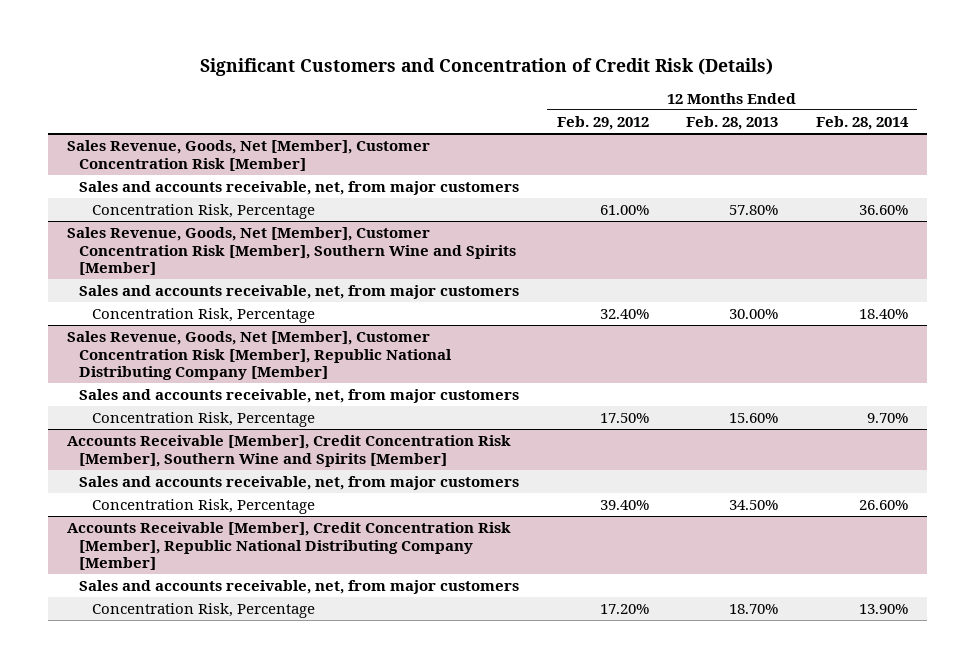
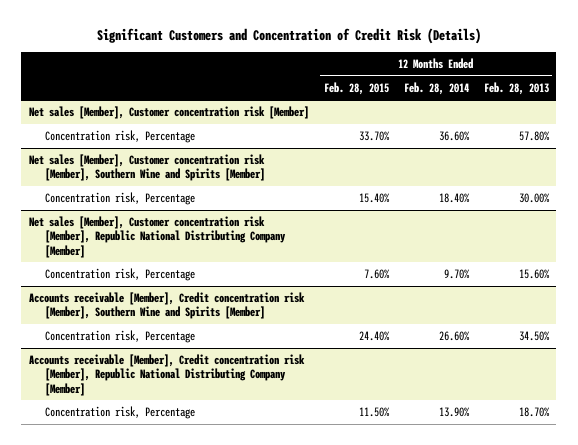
[556,115,649,130] Feb. 29, 2012 -> none
none -> [323,81,389,95] Feb. 28, 2015
[79,181,520,196] Sales and accounts receivable, net, from major customers -> none
[79,285,520,300] Sales and accounts receivable, net, from major customers -> none
[79,389,520,404] Sales and accounts receivable, net, from major customers -> none
[79,476,520,491] Sales and accounts receivable, net, from major customers -> none
[79,580,520,595] Sales and accounts receivable, net, from major customers -> none
[66,140,430,171] Sales Revenue, Goods, Net [Member], Customer Concentration Risk [Member] -> [28,106,309,120] Net sales [Member], Customer concentration risk [Member]
[91,204,315,220] Concentration Risk, Percentage -> [44,130,195,144] Concentration risk, Percentage
[66,227,517,276] Sales Revenue, Goods, Net [Member], Customer Concentration Risk [Member], Southern Wine and Spirits [Member] -> [28,154,265,182] Net sales [Member], Customer concentration risk [Member], Southern Wine and Spirits [Member]
[91,308,315,324] Concentration Risk, Percentage -> [44,192,195,206] Concentration risk, Percentage
[66,331,453,381] Sales Revenue, Goods, Net [Member], Customer Concentration Risk [Member], Republic National Distributing Company [Member] -> [28,216,286,258] Net sales [Member], Customer concentration risk [Member], Republic National Distributing Company [Member]
[91,412,315,428] Concentration Risk, Percentage -> [44,268,195,282] Concentration risk, Percentage
[66,435,511,467] Accounts Receivable [Member], Credit Concentration Risk [Member], Southern Wine and Spirits [Member] -> [28,292,305,320] Accounts receivable [Member], Credit concentration risk [Member], Southern Wine and Spirits [Member]
[91,499,315,515] Concentration Risk, Percentage -> [44,330,195,344] Concentration risk, Percentage
[66,522,511,571] Accounts Receivable [Member], Credit Concentration Risk [Member], Republic National Distributing Company [Member] -> [28,354,305,396] Accounts receivable [Member], Credit concentration risk [Member], Republic National Distributing Company [Member]
[91,603,315,619] Concentration Risk, Percentage -> [44,406,195,420] Concentration risk, Percentage

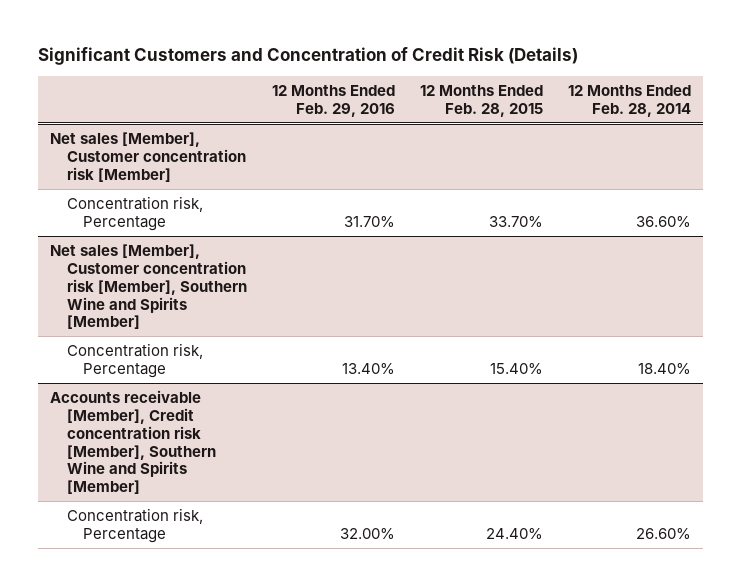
[483,81,549,95] Feb. 28, 2013 -> none
none -> [271,84,395,117] 12 Months Ended Feb. 29, 2016
[28,216,286,258] Net sales [Member], Customer concentration risk [Member], Republic National Distributing Company [Member] -> none
[44,268,195,282] Concentration risk, Percentage -> none
[28,354,305,396] Accounts receivable [Member], Credit concentration risk [Member], Republic National Distributing Company [Member] -> none
[44,406,195,420] Concentration risk, Percentage -> none

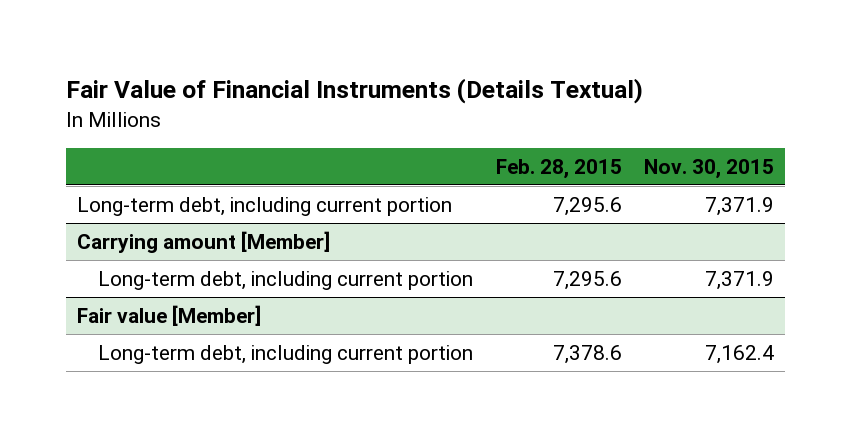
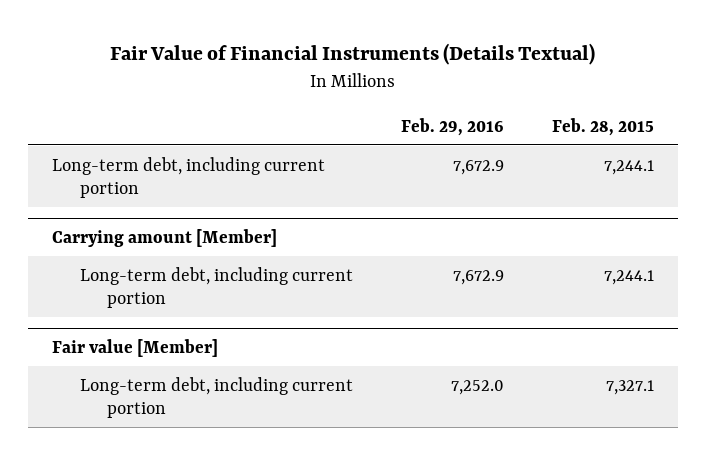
[643,158,774,179] Nov. 30, 2015 -> none
none -> [400,117,504,136] Feb. 29, 2016
[552,196,622,216] 7,295.6 -> [603,159,654,175] 7,244.1
[552,270,622,290] 7,295.6 -> [603,269,654,285] 7,244.1
[552,344,622,364] 7,378.6 -> [605,379,654,395] 7,327.1

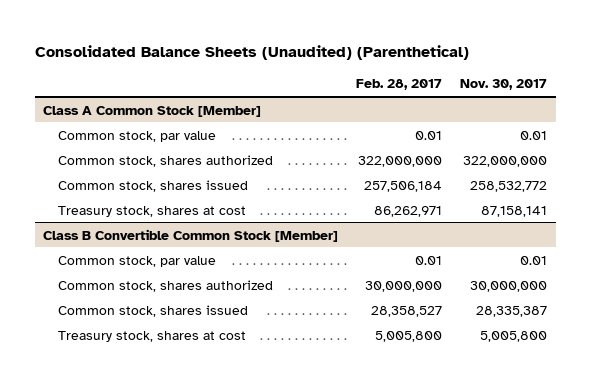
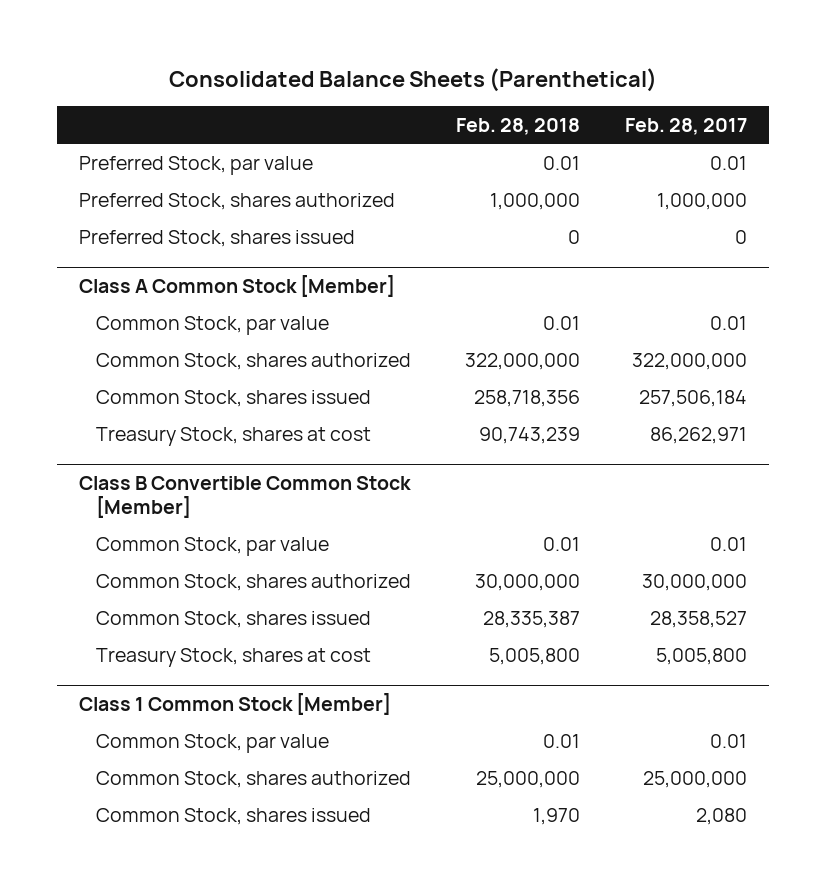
[34,44,469,60] Consolidated Balance Sheets (Unaudited) (Parenthetical) -> [168,67,657,92] Consolidated Balance Sheets (Parenthetical)
[459,79,547,91] Nov. 30, 2017 -> none
none -> [455,117,580,135] Feb. 28, 2018
none -> [79,155,314,175] Preferred Stock, par value
none -> [79,192,396,210] Preferred Stock, shares authorized
none -> [79,229,356,247] Preferred Stock, shares issued
[58,130,217,142] Common stock, par value -> [96,315,330,335] Common Stock, par value
[58,154,274,167] Common stock, shares authorized -> [96,352,412,370] Common Stock, shares authorized
[58,179,249,192] Common stock, shares issued -> [96,389,372,407] Common Stock, shares issued
[58,205,247,217] Treasury stock, shares at cost -> [96,426,372,446] Treasury Stock, shares at cost
[58,255,217,267] Common stock, par value -> [96,536,330,556] Common Stock, par value
[58,279,274,292] Common stock, shares authorized -> [96,573,412,591] Common Stock, shares authorized
[58,304,249,317] Common stock, shares issued -> [96,610,372,628] Common Stock, shares issued
[58,330,247,342] Treasury stock, shares at cost -> [96,647,372,667] Treasury Stock, shares at cost
none -> [79,692,392,715] Class 1 Common Stock [Member]
none -> [96,733,330,753] Common Stock, par value
none -> [96,770,412,788] Common Stock, shares authorized
none -> [96,807,372,825] Common Stock, shares issued

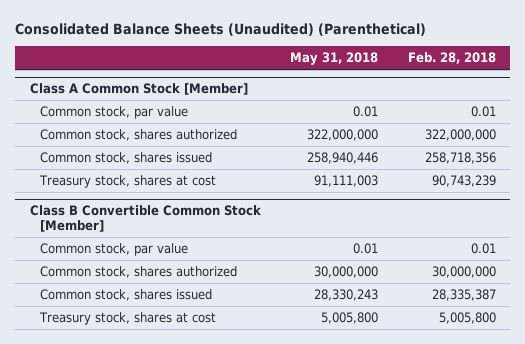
[168,67,657,92] Consolidated Balance Sheets (Parenthetical) -> [14,22,426,36] Consolidated Balance Sheets (Unaudited) (Parenthetical)
[624,117,747,135] Feb. 28, 2017 -> none
none -> [290,52,379,66] May 31, 2018
[79,155,314,175] Preferred Stock, par value -> none
[79,192,396,210] Preferred Stock, shares authorized -> none
[79,229,356,247] Preferred Stock, shares issued -> none
[96,315,330,335] Common Stock, par value -> [40,106,189,120] Common stock, par value
[96,352,412,370] Common Stock, shares authorized -> [40,129,238,142] Common stock, shares authorized
[96,389,372,407] Common Stock, shares issued -> [40,152,213,165] Common stock, shares issued
[96,426,372,446] Treasury Stock, shares at cost -> [39,175,217,189] Treasury stock, shares at cost
[79,692,392,715] Class 1 Common Stock [Member] -> none
[96,733,330,753] Common Stock, par value -> none
[96,770,412,788] Common Stock, shares authorized -> none
[96,807,372,825] Common Stock, shares issued -> none
[96,536,330,556] Common Stock, par value -> [40,243,189,257] Common stock, par value
[96,573,412,591] Common Stock, shares authorized -> [40,266,238,279] Common stock, shares authorized
[96,610,372,628] Common Stock, shares issued -> [40,289,213,302] Common stock, shares issued
[96,647,372,667] Treasury Stock, shares at cost -> [39,312,217,326] Treasury stock, shares at cost

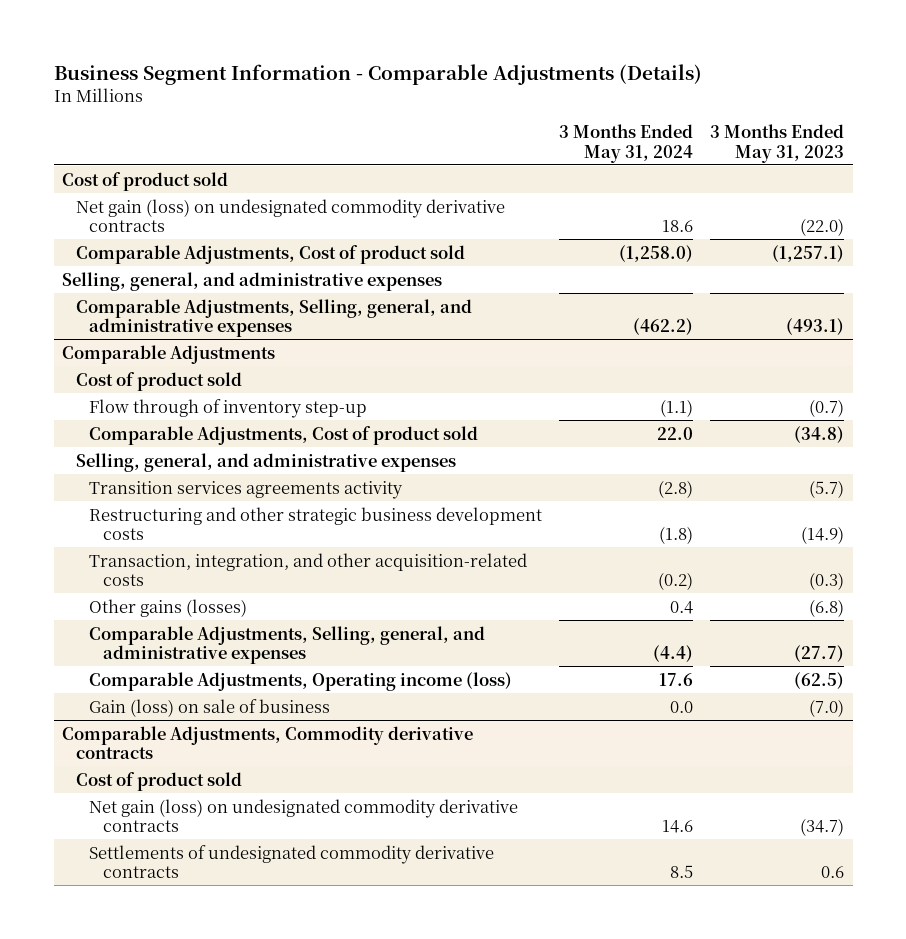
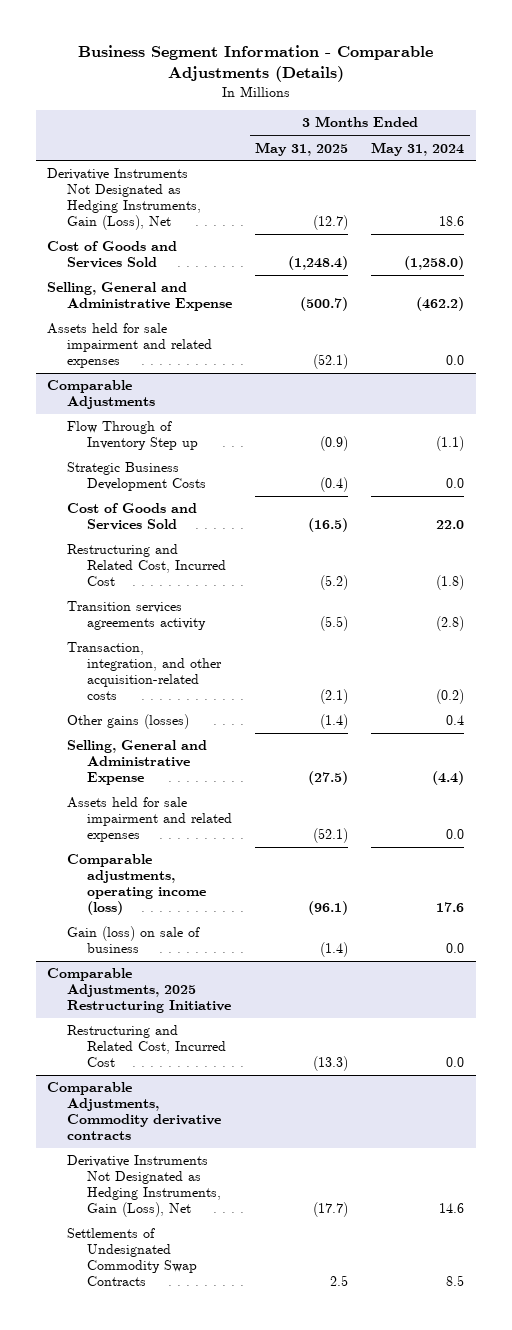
[710,124,845,163] 3 Months Ended May 31, 2023 -> none
none -> [255,141,349,156] May 31, 2025
[62,171,229,191] Cost of product sold -> none
[62,271,443,291] Selling, general, and administrative expenses -> none
[75,198,505,232] Net gain (loss) on undesignated commodity derivative contracts -> [47,168,202,230] Derivative Instruments Not Designated as Hedging Instruments, Gain (Loss), Net
[75,244,465,264] Comparable Adjustments, Cost of product sold -> [47,241,178,269] Cost of Goods and Services Sold
[75,298,472,337] Comparable Adjustments, Selling, general, and administrative expenses -> [47,282,233,312] Selling, General and Administrative Expense
none -> [47,323,213,368] Assets held for sale impairment and related expenses
[75,371,242,391] Cost of product sold -> none
[75,452,456,472] Selling, general, and administrative expenses -> none
[89,398,368,418] Flow through of inventory step-up -> [67,421,199,451] Flow Through of Inventory Step up
none -> [67,462,207,492] Strategic Business Development Costs
[89,425,479,445] Comparable Adjustments, Cost of product sold -> [67,503,198,531] Cost of Goods and Services Sold
none -> [67,544,227,586] Restructuring and Related Cost, Incurred Cost
[89,506,543,540] Restructuring and other strategic business development costs -> none
[89,625,486,664] Comparable Adjustments, Selling, general, and administrative expenses -> [67,740,208,785] Selling, General and Administrative Expense
none -> [67,797,233,842] Assets held for sale impairment and related expenses
[89,671,513,691] Comparable Adjustments, Operating income (loss) -> [67,854,207,915] Comparable adjustments, operating income (loss)
none -> [47,968,232,1013] Comparable Adjustments, 2025 Restructuring Initiative
none -> [67,1025,227,1067] Restructuring and Related Cost, Incurred Cost
[75,771,242,791] Cost of product sold -> none
[89,798,519,832] Net gain (loss) on undesignated commodity derivative contracts -> [67,1155,222,1217] Derivative Instruments Not Designated as Hedging Instruments, Gain (Loss), Net
[89,844,495,878] Settlements of undesignated commodity derivative contracts -> [67,1228,198,1286] Settlements of Undesignated Commodity Swap Contracts

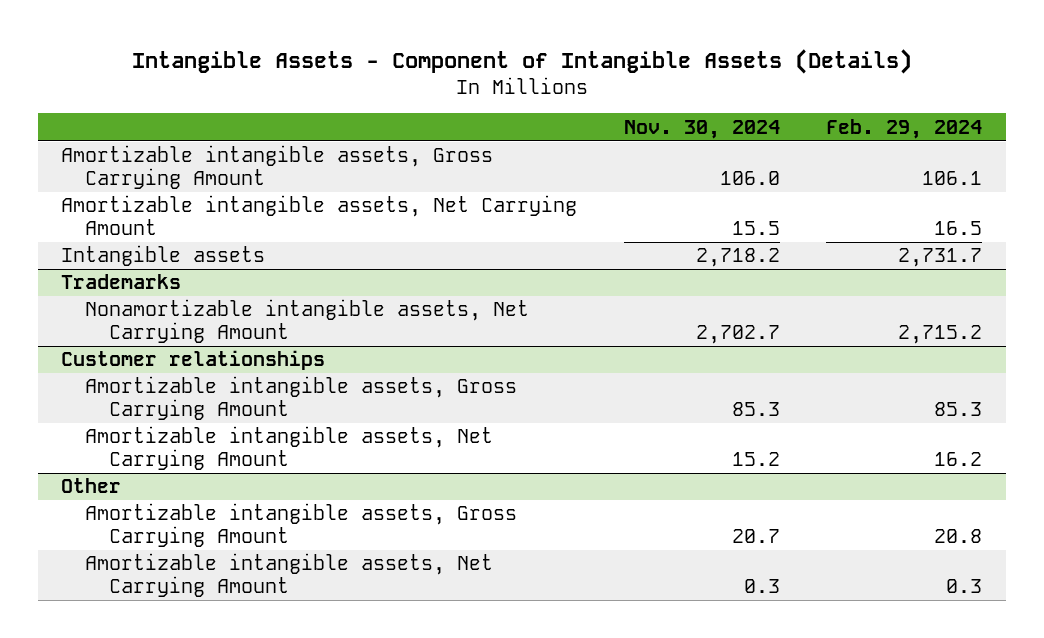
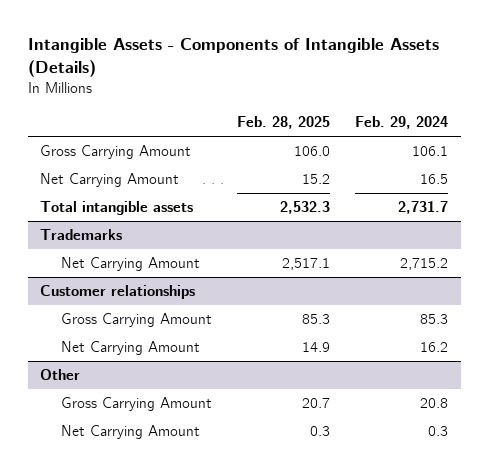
[131,49,912,75] Intangible Assets - Component of Intangible Assets (Details) -> [27,38,439,78] Intangible Assets - Components of Intangible Assets (Details)
[623,119,780,139] Nov. 30, 2024 -> none
none -> [236,115,330,129] Feb. 28, 2025
[61,145,494,189] Amortizable intangible assets, Gross Carrying Amount -> [40,145,192,160] Gross Carrying Amount
[61,195,578,235] Amortizable intangible assets, Net Carrying Amount -> [40,173,180,188] Net Carrying Amount
[61,245,266,267] Intangible assets -> [40,201,194,216] Total intangible assets
[85,299,530,343] Nonamortizable intangible assets, Net Carrying Amount -> [60,257,200,272] Net Carrying Amount
[85,376,518,420] Amortizable intangible assets, Gross Carrying Amount -> [60,313,212,328] Gross Carrying Amount
[85,426,494,470] Amortizable intangible assets, Net Carrying Amount -> [60,341,200,356] Net Carrying Amount
[85,503,518,547] Amortizable intangible assets, Gross Carrying Amount -> [60,397,212,412] Gross Carrying Amount
[85,553,494,597] Amortizable intangible assets, Net Carrying Amount -> [60,425,200,440] Net Carrying Amount

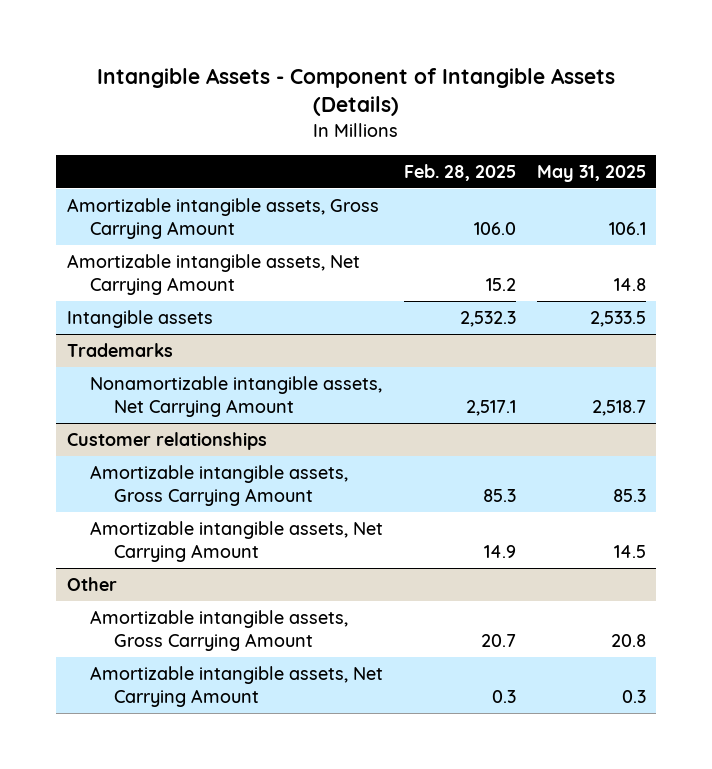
[27,38,439,78] Intangible Assets - Components of Intangible Assets (Details) -> [97,68,616,117] Intangible Assets - Component of Intangible Assets (Details)
[355,115,449,129] Feb. 29, 2024 -> none
none -> [536,164,646,182] May 31, 2025
[40,145,192,160] Gross Carrying Amount -> [66,197,379,239] Amortizable intangible assets, Gross Carrying Amount
[40,173,180,188] Net Carrying Amount -> [66,253,360,295] Amortizable intangible assets, Net Carrying Amount
[40,201,194,216] Total intangible assets -> [66,309,213,328] Intangible assets
[60,257,200,272] Net Carrying Amount -> [90,375,383,417] Nonamortizable intangible assets, Net Carrying Amount
[60,313,212,328] Gross Carrying Amount -> [90,464,349,506] Amortizable intangible assets, Gross Carrying Amount
[60,341,200,356] Net Carrying Amount -> [90,520,384,562] Amortizable intangible assets, Net Carrying Amount
[60,397,212,412] Gross Carrying Amount -> [90,609,349,651] Amortizable intangible assets, Gross Carrying Amount
[60,425,200,440] Net Carrying Amount -> [90,665,384,707] Amortizable intangible assets, Net Carrying Amount

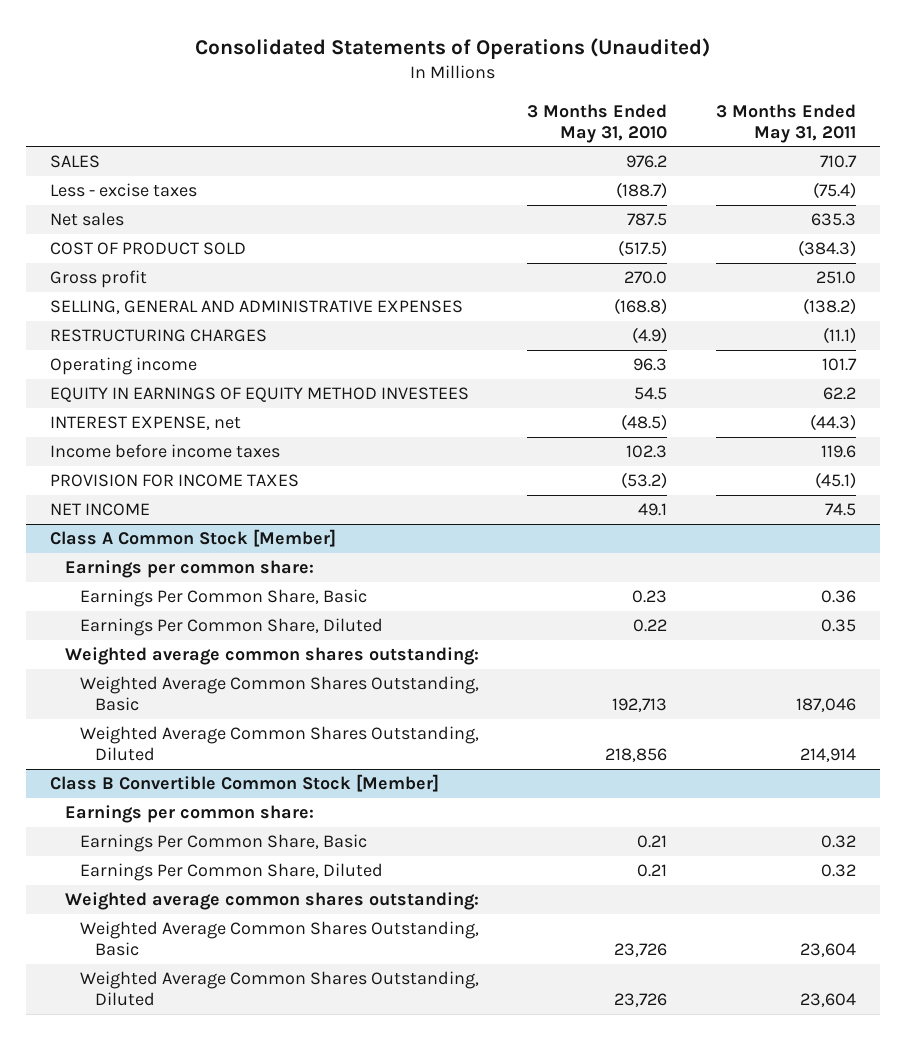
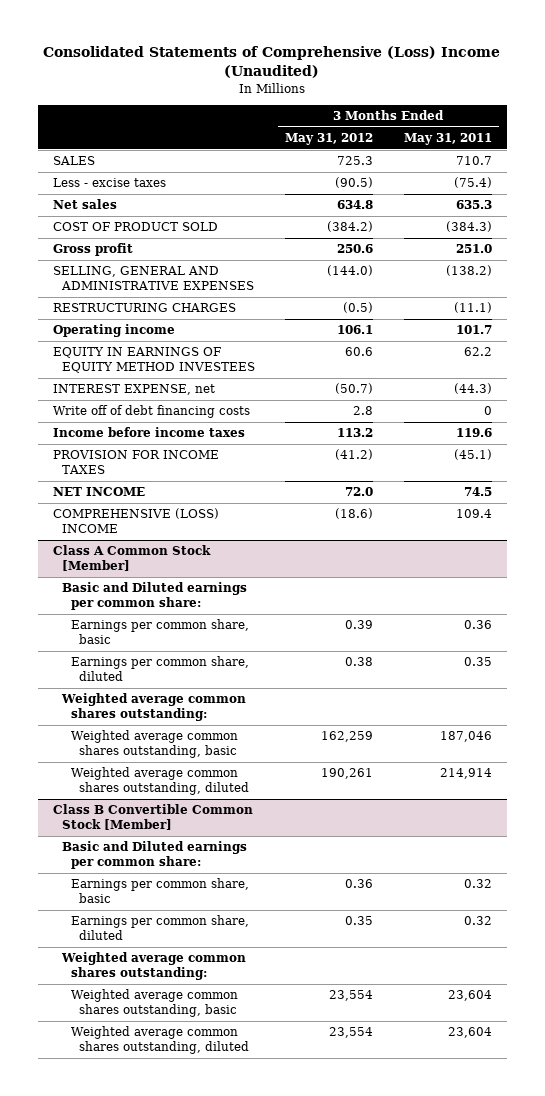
[194,37,710,59] Consolidated Statements of Operations (Unaudited) -> [43,46,501,79] Consolidated Statements of Comprehensive (Loss) Income (Unaudited)
[527,103,668,143] 3 Months Ended May 31, 2010 -> none
none -> [285,133,374,146] May 31, 2012
none -> [53,405,251,419] Write off of debt financing costs
none -> [53,508,220,534] COMPREHENSIVE (LOSS) INCOME
[64,560,314,579] Earnings per common share: -> [62,582,248,611] Basic and Diluted earnings per common share:
[79,589,367,608] Earnings Per Common Share, Basic -> [70,619,249,645] Earnings per common share, basic
[79,618,383,637] Earnings Per Common Share, Diluted -> [70,656,249,682] Earnings per common share, diluted
[79,676,479,712] Weighted Average Common Shares Outstanding, Basic -> [70,730,238,759] Weighted average common shares outstanding, basic
[79,726,479,762] Weighted Average Common Shares Outstanding, Diluted -> [70,767,250,796] Weighted average common shares outstanding, diluted
[64,805,314,824] Earnings per common share: -> [62,841,248,870] Basic and Diluted earnings per common share:
[79,834,367,853] Earnings Per Common Share, Basic -> [70,878,249,904] Earnings per common share, basic
[79,863,383,882] Earnings Per Common Share, Diluted -> [70,915,249,941] Earnings per common share, diluted
[79,921,479,957] Weighted Average Common Shares Outstanding, Basic -> [70,989,238,1018] Weighted average common shares outstanding, basic
[79,971,479,1007] Weighted Average Common Shares Outstanding, Diluted -> [70,1026,250,1055] Weighted average common shares outstanding, diluted

